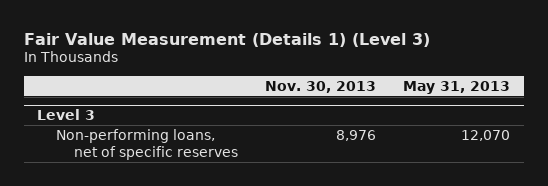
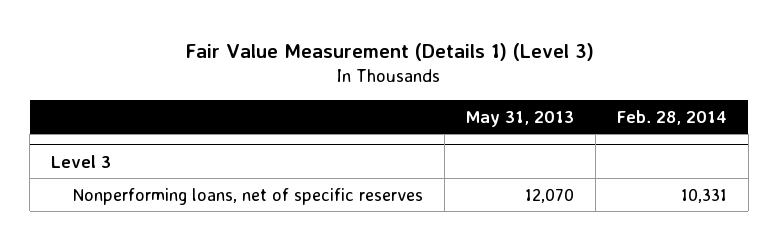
[265,80,377,93] Nov. 30, 2013 -> none
none -> [616,109,727,125] Feb. 28, 2014
[55,128,239,160] Non-performing loans, net of specific reserves -> [71,187,423,205] Nonperforming loans, net of specific reserves

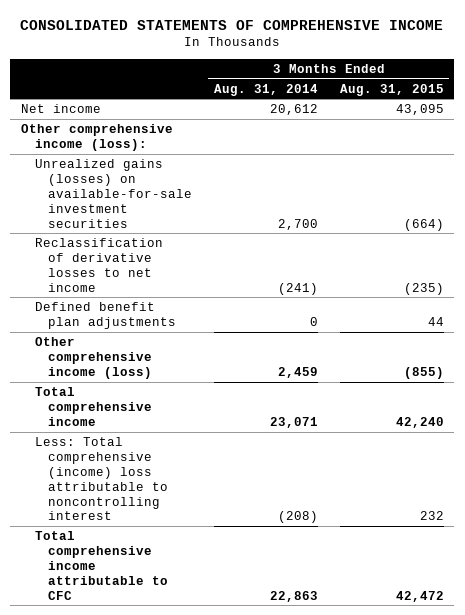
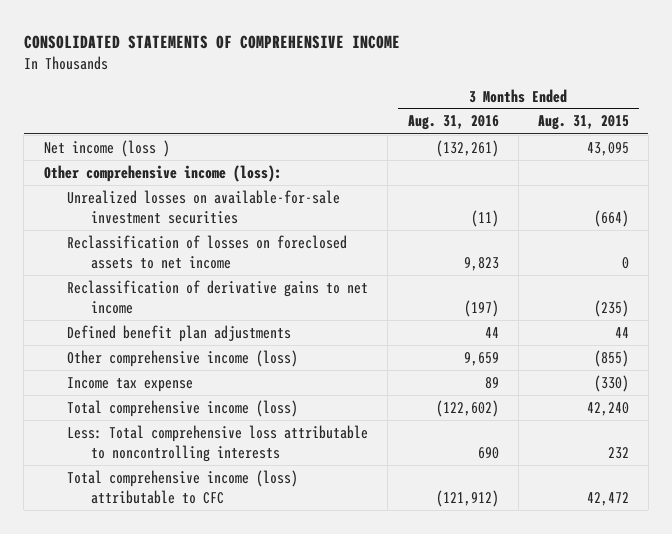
[213,83,318,96] Aug. 31, 2014 -> none
none -> [407,115,499,131] Aug. 31, 2016
[21,103,102,113] Net income -> [43,139,170,157] Net income (loss )
[34,158,193,228] Unrealized gains (losses) on available-for-sale investment securities -> [67,189,341,224] Unrealized losses on available-for-sale investment securities
none -> [67,234,348,269] Reclassification of losses on foreclosed assets to net income
[34,237,163,292] Reclassification of derivative losses to net income -> [67,279,369,314] Reclassification of derivative gains to net income
none -> [67,376,194,392] Income tax expense
[34,386,153,426] Total comprehensive income -> [67,399,299,417] Total comprehensive income (loss)
[34,436,169,521] Less: Total comprehensive (income) loss attributable to noncontrolling interest -> [67,424,369,462] Less: Total comprehensive loss attributable to noncontrolling interests
[34,530,169,600] Total comprehensive income attributable to CFC -> [67,469,299,504] Total comprehensive income (loss) attributable to CFC

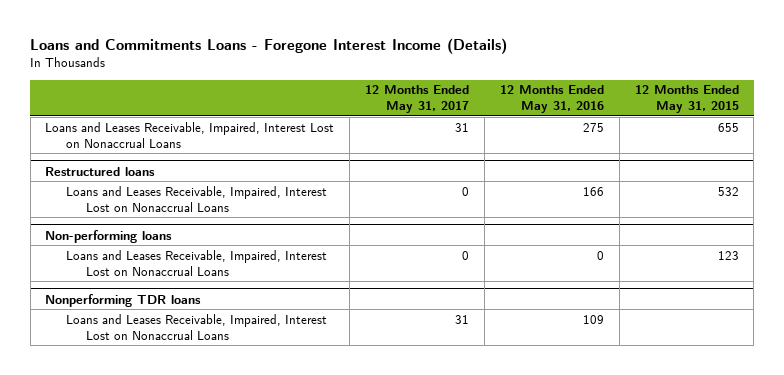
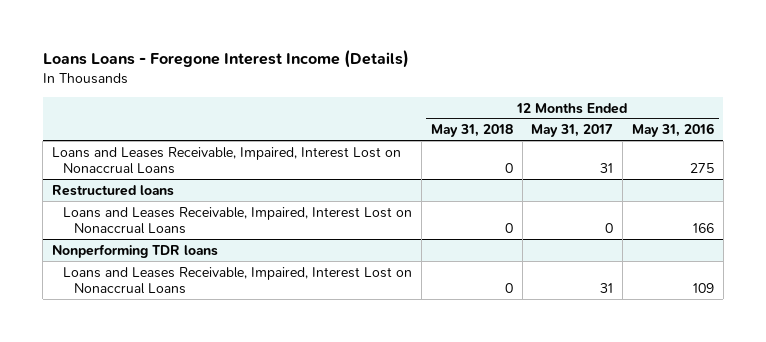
[30,37,508,54] Loans and Commitments Loans - Foregone Interest Income (Details) -> [42,50,409,69] Loans Loans - Foregone Interest Income (Details)
[634,85,739,114] 12 Months Ended May 31, 2015 -> none
none -> [430,124,513,138] May 31, 2018
[45,229,173,243] Non-performing loans -> none
[65,249,327,276] Loans and Leases Receivable, Impaired, Interest Lost on Nonaccrual Loans -> none

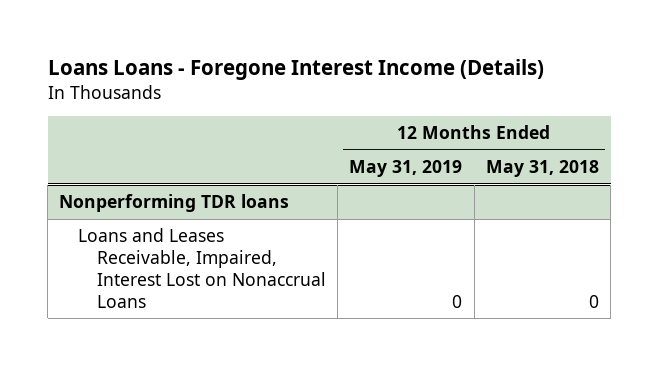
[531,124,614,138] May 31, 2017 -> none
[631,123,714,138] May 31, 2016 -> none
none -> [349,160,463,178] May 31, 2019
[51,146,401,175] Loans and Leases Receivable, Impaired, Interest Lost on Nonaccrual Loans -> none
[51,184,174,196] Restructured loans -> none
[63,206,413,235] Loans and Leases Receivable, Impaired, Interest Lost on Nonaccrual Loans -> none

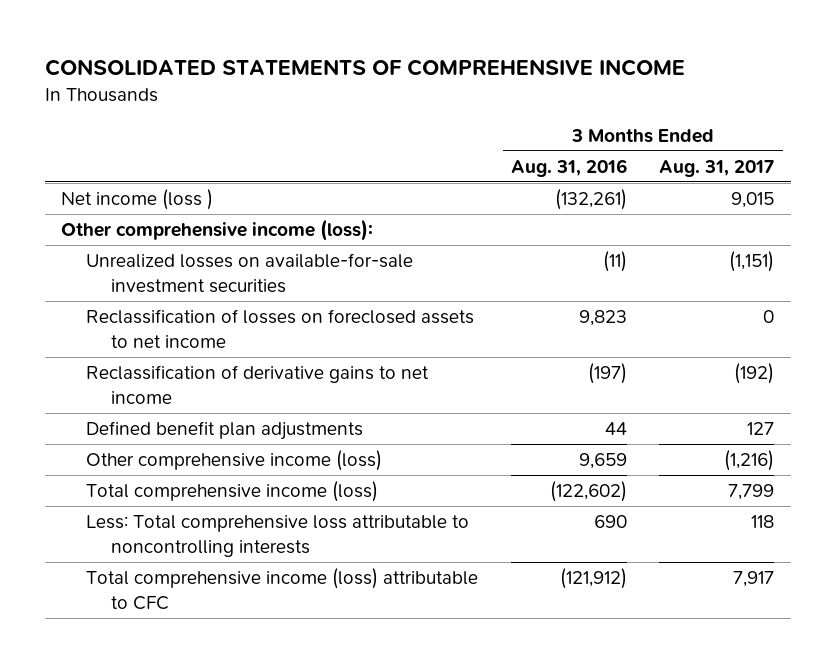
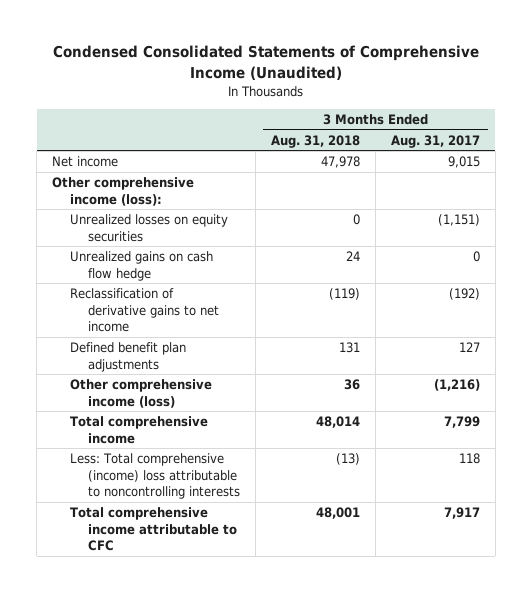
[45,58,686,76] CONSOLIDATED STATEMENTS OF COMPREHENSIVE INCOME -> [53,45,480,80] Condensed Consolidated Statements of Comprehensive Income (Unaudited)
[510,158,627,177] Aug. 31, 2016 -> none
none -> [271,134,361,148] Aug. 31, 2018
[61,189,214,211] Net income (loss ) -> [52,156,119,168] Net income
[86,309,475,348] Reclassification of losses on foreclosed assets to net income -> none
[86,253,414,293] Unrealized losses on available-for-sale investment securities -> [70,214,229,242] Unrealized losses on equity securities
none -> [70,251,214,281] Unrealized gains on cash flow hedge
[86,481,379,503] Total comprehensive income (loss) -> [70,416,209,444] Total comprehensive income
[86,515,470,557] Less: Total comprehensive loss attributable to noncontrolling interests -> [70,453,241,500] Less: Total comprehensive (income) loss attributable to noncontrolling interests
[86,568,479,610] Total comprehensive income (loss) attributable to CFC -> [70,507,238,552] Total comprehensive income attributable to CFC

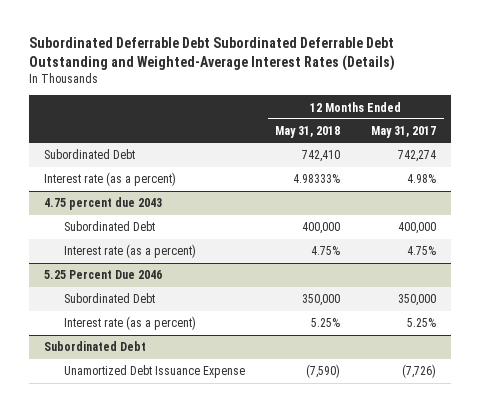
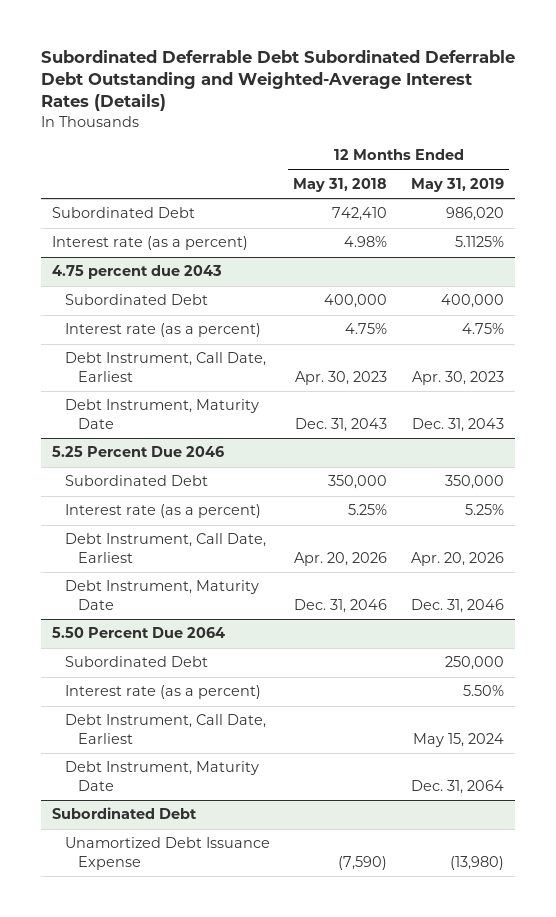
[370,126,436,139] May 31, 2017 -> none
none -> [410,177,504,192] May 31, 2019
[293,174,341,184] 4.98333% -> [344,236,388,248] 4.98%
none -> [65,352,267,382] Debt Instrument, Call Date, Earliest
none -> [65,399,260,429] Debt Instrument, Maturity Date
none -> [65,533,267,563] Debt Instrument, Call Date, Earliest
none -> [65,580,260,610] Debt Instrument, Maturity Date
none -> [52,627,226,639] 5.50 Percent Due 2064
none -> [65,656,209,668] Subordinated Debt
none -> [65,685,262,700] Interest rate (as a percent)
none -> [65,714,267,744] Debt Instrument, Call Date, Earliest
none -> [65,761,260,791] Debt Instrument, Maturity Date

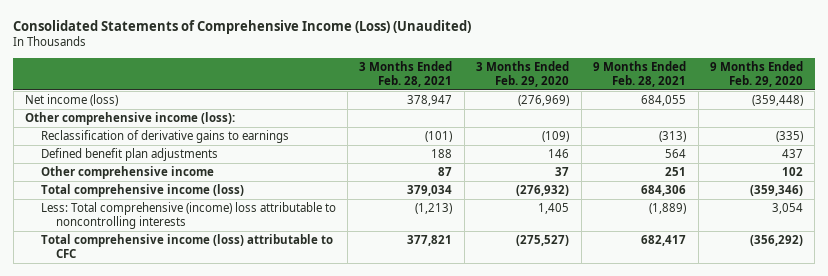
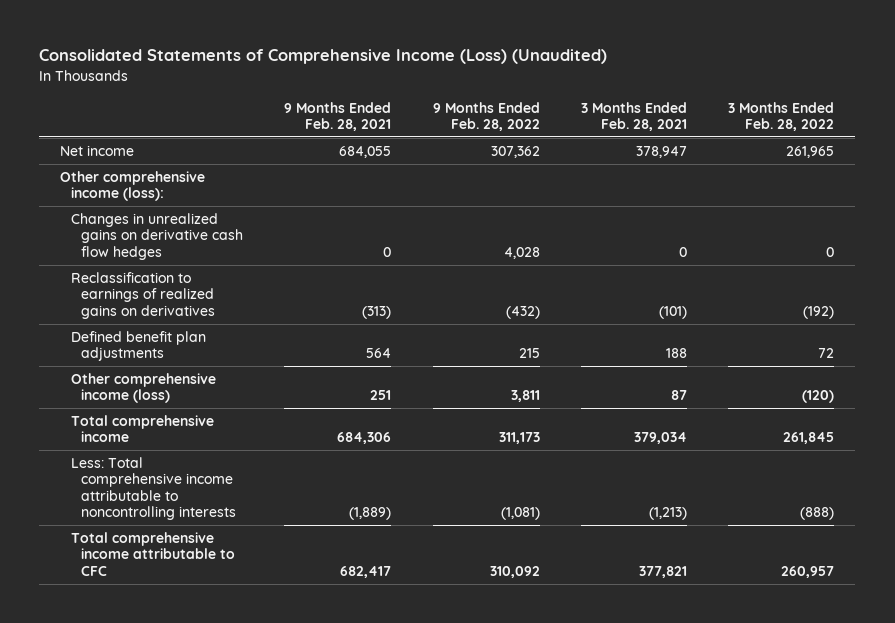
[476,60,570,88] 3 Months Ended Feb. 29, 2020 -> none
[710,60,804,88] 9 Months Ended Feb. 29, 2020 -> none
none -> [432,101,540,132] 9 Months Ended Feb. 28, 2022
none -> [728,101,835,132] 3 Months Ended Feb. 28, 2022
[25,93,119,106] Net income (loss) -> [60,144,135,156] Net income
none -> [70,212,244,260] Changes in unrealized gains on derivative cash flow hedges
[40,129,289,143] Reclassification of derivative gains to earnings -> [70,271,216,319] Reclassification to earnings of realized gains on derivatives
[40,165,214,179] Other comprehensive income -> [70,372,216,404] Other comprehensive income (loss)
[40,183,244,197] Total comprehensive income (loss) -> [70,414,214,443] Total comprehensive income
[40,201,336,230] Less: Total comprehensive (income) loss attributable to noncontrolling interests -> [70,456,237,521] Less: Total comprehensive income attributable to noncontrolling interests
[40,233,333,259] Total comprehensive income (loss) attributable to CFC -> [70,531,236,576] Total comprehensive income attributable to CFC

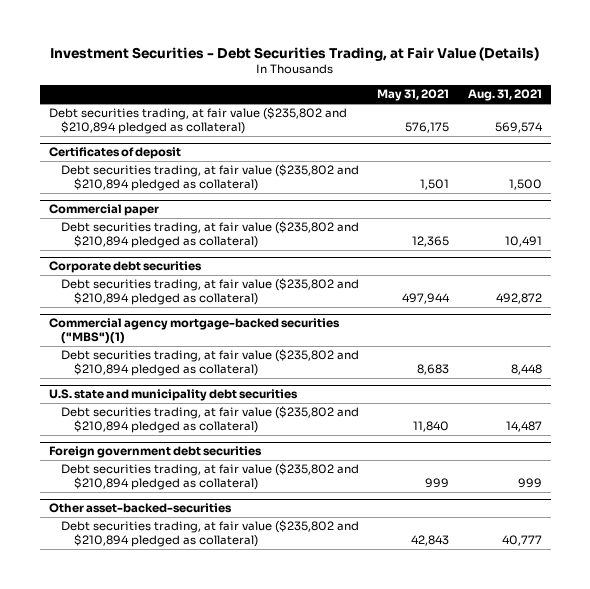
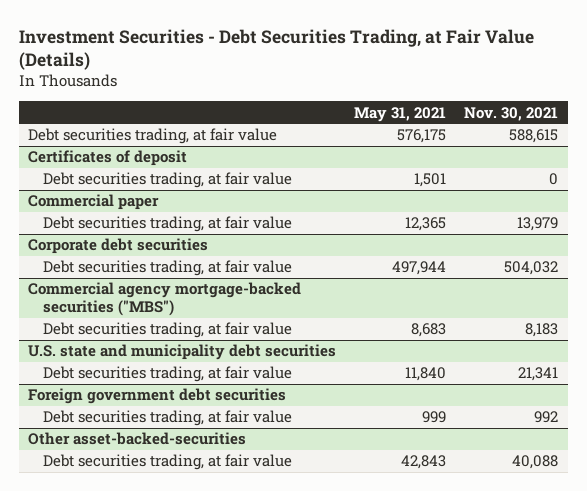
[467,89,542,102] Aug. 31, 2021 -> none
none -> [464,106,559,121] Nov. 30, 2021
[48,107,347,135] Debt securities trading, at fair value ($235,802 and $210,894 pledged as collateral) -> [28,128,278,145] Debt securities trading, at fair value
[61,164,360,192] Debt securities trading, at fair value ($235,802 and $210,894 pledged as collateral) -> [43,172,293,189] Debt securities trading, at fair value
[61,221,360,249] Debt securities trading, at fair value ($235,802 and $210,894 pledged as collateral) -> [43,216,293,233] Debt securities trading, at fair value
[61,278,360,306] Debt securities trading, at fair value ($235,802 and $210,894 pledged as collateral) -> [43,260,293,277] Debt securities trading, at fair value
[48,318,340,345] Commercial agency mortgage-backed securities ("MBS")(1) -> [28,282,302,316] Commercial agency mortgage-backed securities ("MBS")
[61,349,360,377] Debt securities trading, at fair value ($235,802 and $210,894 pledged as collateral) -> [43,322,293,339] Debt securities trading, at fair value
[61,406,360,434] Debt securities trading, at fair value ($235,802 and $210,894 pledged as collateral) -> [43,366,293,383] Debt securities trading, at fair value
[61,463,360,491] Debt securities trading, at fair value ($235,802 and $210,894 pledged as collateral) -> [43,410,293,427] Debt securities trading, at fair value
[61,520,360,548] Debt securities trading, at fair value ($235,802 and $210,894 pledged as collateral) -> [43,454,293,471] Debt securities trading, at fair value

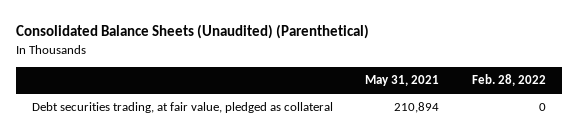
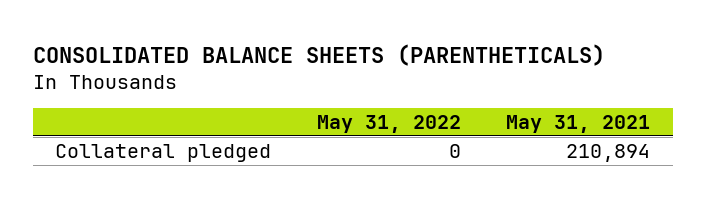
[15,24,369,40] Consolidated Balance Sheets (Unaudited) (Parenthetical) -> [32,43,605,66] CONSOLIDATED BALANCE SHEETS (PARENTHETICALS)
[471,74,546,87] Feb. 28, 2022 -> none
none -> [316,114,461,133] May 31, 2022
[31,102,333,114] Debt securities trading, at fair value, pledged as collateral -> [55,144,272,163] Collateral pledged

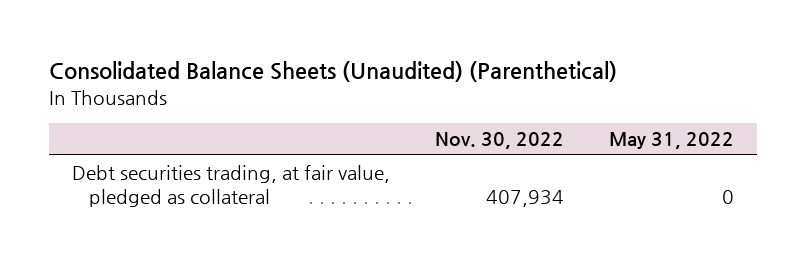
[32,43,605,66] CONSOLIDATED BALANCE SHEETS (PARENTHETICALS) -> [49,61,618,83] Consolidated Balance Sheets (Unaudited) (Parenthetical)
[505,114,650,133] May 31, 2021 -> none
none -> [435,132,565,150] Nov. 30, 2022
[55,144,272,163] Collateral pledged -> [71,164,390,207] Debt securities trading, at fair value, pledged as collateral

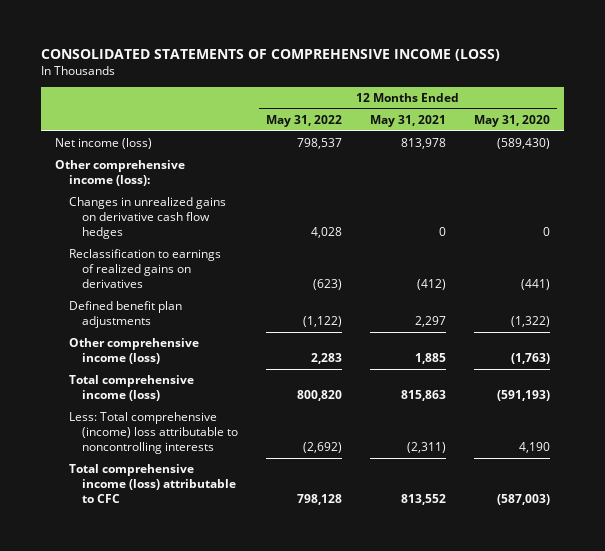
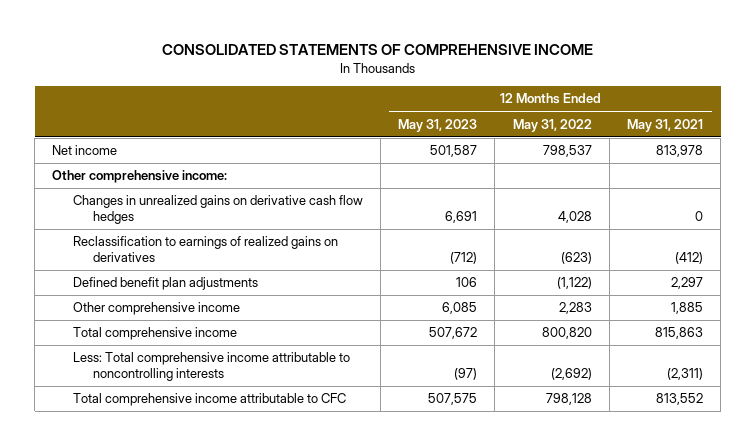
[41,49,501,62] CONSOLIDATED STATEMENTS OF COMPREHENSIVE INCOME (LOSS) -> [161,43,593,55] CONSOLIDATED STATEMENTS OF COMPREHENSIVE INCOME
[473,115,550,128] May 31, 2020 -> none
none -> [398,118,478,132] May 31, 2023
[55,138,153,150] Net income (loss) -> [52,145,118,156] Net income
[55,160,186,187] Other comprehensive income (loss): -> [52,170,228,184] Other comprehensive income:
[68,338,199,365] Other comprehensive income (loss) -> [72,302,240,316] Other comprehensive income
[68,375,194,402] Total comprehensive income (loss) -> [72,327,237,341] Total comprehensive income
[68,412,239,455] Less: Total comprehensive (income) loss attributable to noncontrolling interests -> [72,352,350,381] Less: Total comprehensive income attributable to noncontrolling interests
[68,464,237,504] Total comprehensive income (loss) attributable to CFC -> [72,393,346,407] Total comprehensive income attributable to CFC

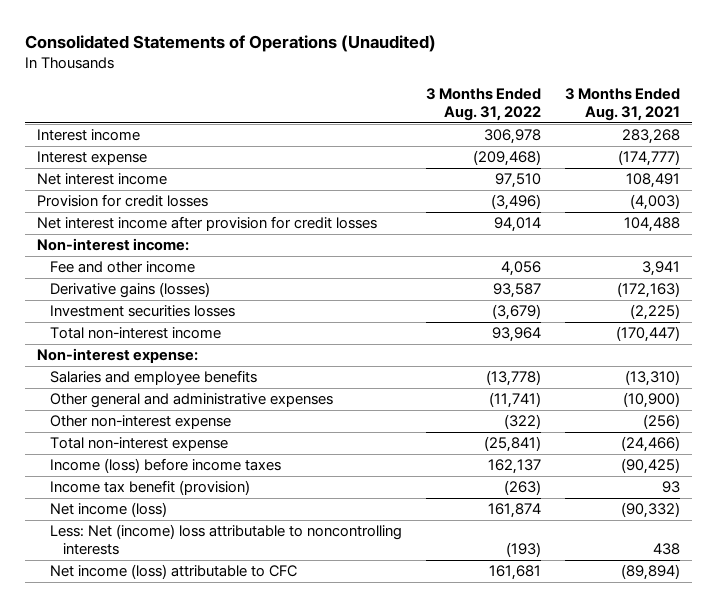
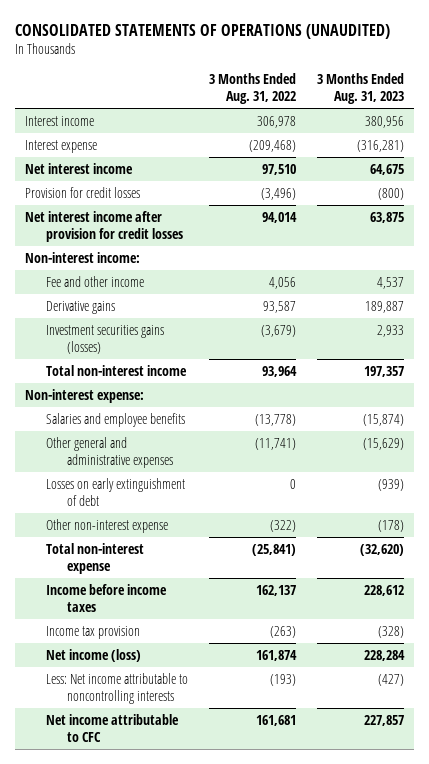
[24,35,436,53] Consolidated Statements of Operations (Unaudited) -> [15,23,391,39] CONSOLIDATED STATEMENTS OF OPERATIONS (UNAUDITED)
[564,88,680,122] 3 Months Ended Aug. 31, 2021 -> none
none -> [316,73,404,105] 3 Months Ended Aug. 31, 2023
[49,282,210,299] Derivative gains (losses) -> [46,300,116,314] Derivative gains
[49,305,235,318] Investment securities losses -> [46,324,165,354] Investment securities gains (losses)
none -> [46,477,186,506] Losses on early extinguishment of debt
[49,458,281,474] Income (loss) before income taxes -> [46,583,168,612] Income before income taxes
[49,480,250,496] Income tax benefit (provision) -> [46,625,141,639] Income tax provision
[49,524,402,556] Less: Net (income) loss attributable to noncontrolling interests -> [46,672,189,704] Less: Net income attributable to noncontrolling interests
[49,564,297,580] Net income (loss) attributable to CFC -> [46,713,180,742] Net income attributable to CFC

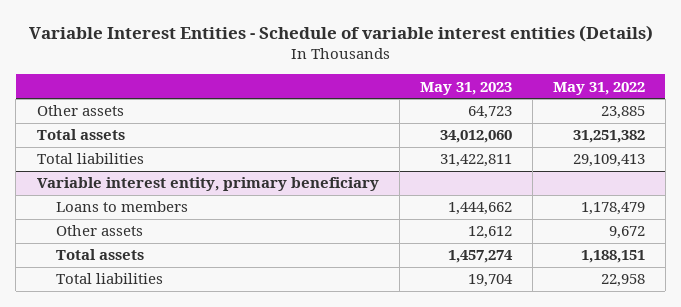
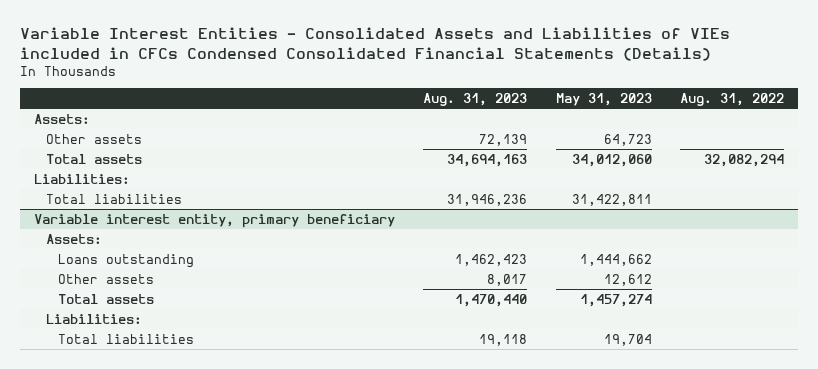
[28,25,653,43] Variable Interest Entities - Schedule of variable interest entities (Details) -> [19,27,730,61] Variable Interest Entities - Consolidated Assets and Liabilities of VIEs included in CFCs Condensed Consolidated Financial Statements (Details)
[552,81,645,95] May 31, 2022 -> none
none -> [423,93,528,107] Aug. 31, 2023
none -> [680,93,785,107] Aug. 31, 2022
none -> [34,113,91,124] Assets:
none -> [34,173,131,184] Liabilities:
none -> [46,233,103,244] Assets:
[56,201,189,213] Loans to members -> [58,253,195,268] Loans outstanding
none -> [46,313,143,324] Liabilities:

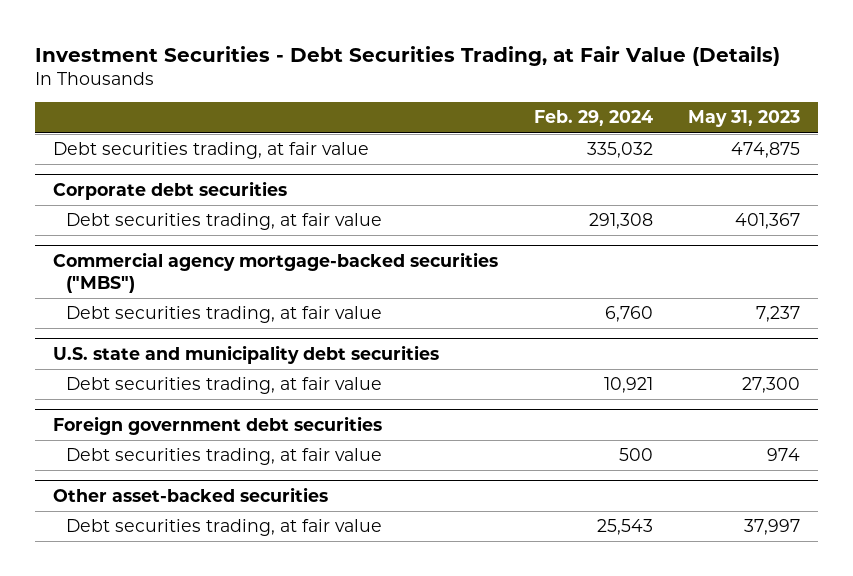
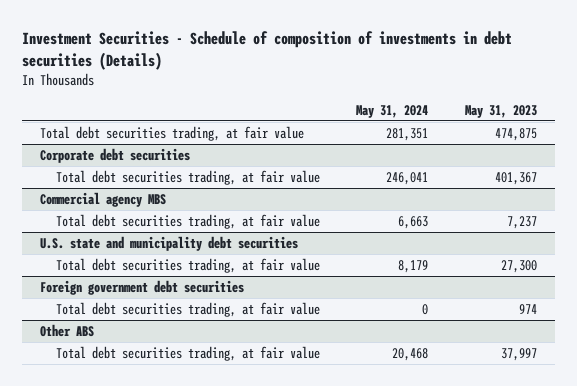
[34,45,780,66] Investment Securities - Debt Securities Trading, at Fair Value (Details) -> [22,30,513,70] Investment Securities - Schedule of composition of investments in debt securities (Details)
[533,110,653,127] Feb. 29, 2024 -> none
none -> [356,104,429,118] May 31, 2024
[52,142,369,160] Debt securities trading, at fair value -> [40,125,305,141] Total debt securities trading, at fair value
[65,213,382,231] Debt securities trading, at fair value -> [55,169,320,185] Total debt securities trading, at fair value
[52,251,498,293] Commercial agency mortgage-backed securities ("MBS") -> [40,191,167,207] Commercial agency MBS
[65,306,382,324] Debt securities trading, at fair value -> [55,213,320,229] Total debt securities trading, at fair value
[65,377,382,395] Debt securities trading, at fair value -> [55,257,320,273] Total debt securities trading, at fair value
[65,448,382,466] Debt securities trading, at fair value -> [55,301,320,317] Total debt securities trading, at fair value
[52,486,328,502] Other asset-backed securities -> [40,323,95,337] Other ABS
[65,519,382,537] Debt securities trading, at fair value -> [55,345,320,361] Total debt securities trading, at fair value

